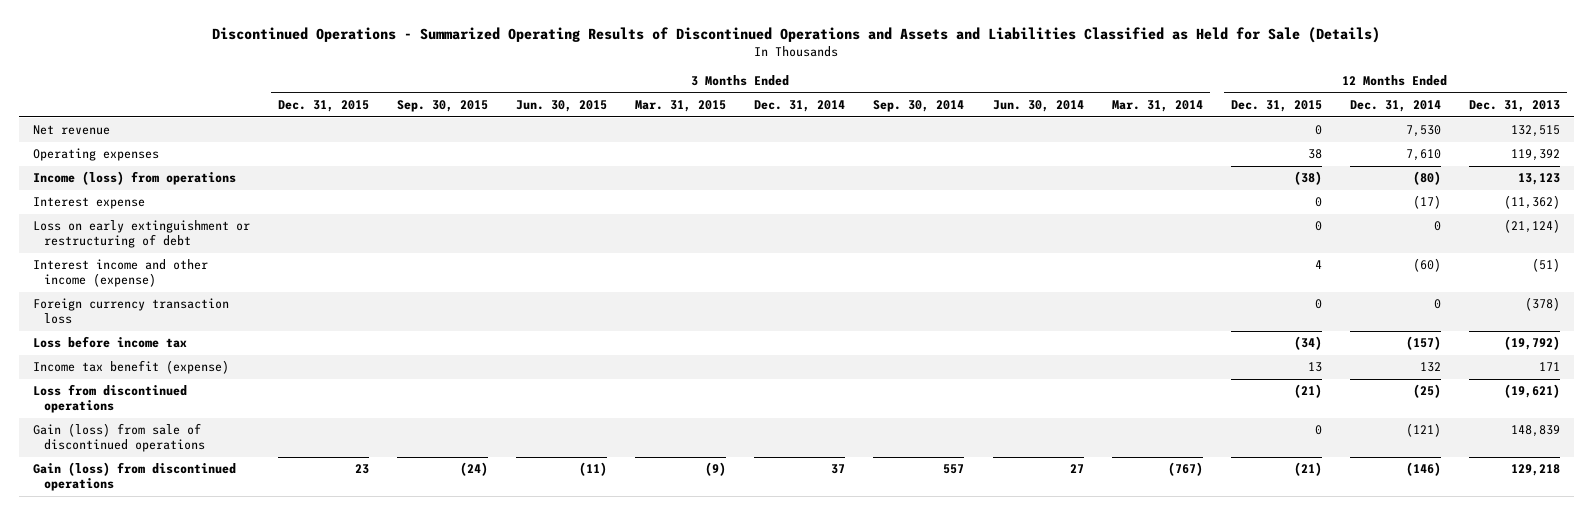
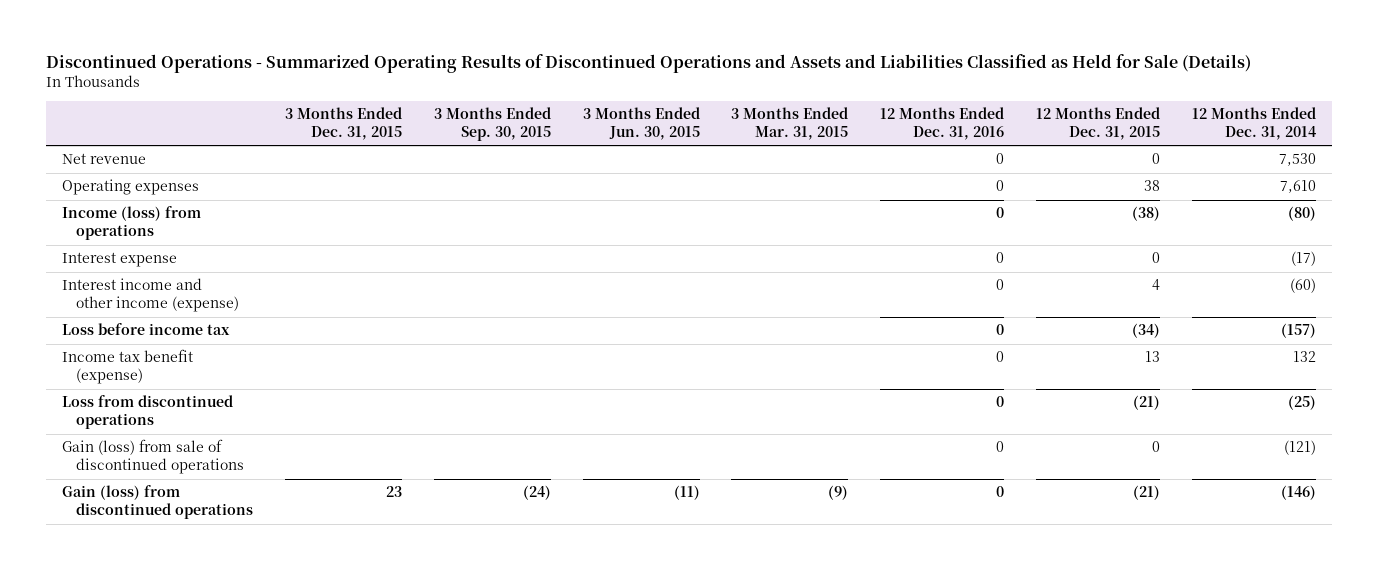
[754,100,846,113] Dec. 31, 2014 -> none
[873,100,965,113] Sep. 30, 2014 -> none
[992,100,1084,113] Jun. 30, 2014 -> none
[1111,100,1203,113] Mar. 31, 2014 -> none
[1468,100,1560,113] Dec. 31, 2013 -> none
none -> [880,107,1005,141] 12 Months Ended Dec. 31, 2016
[33,220,251,249] Loss on early extinguishment or restructuring of debt -> none
[33,298,230,325] Foreign currency transaction loss -> none

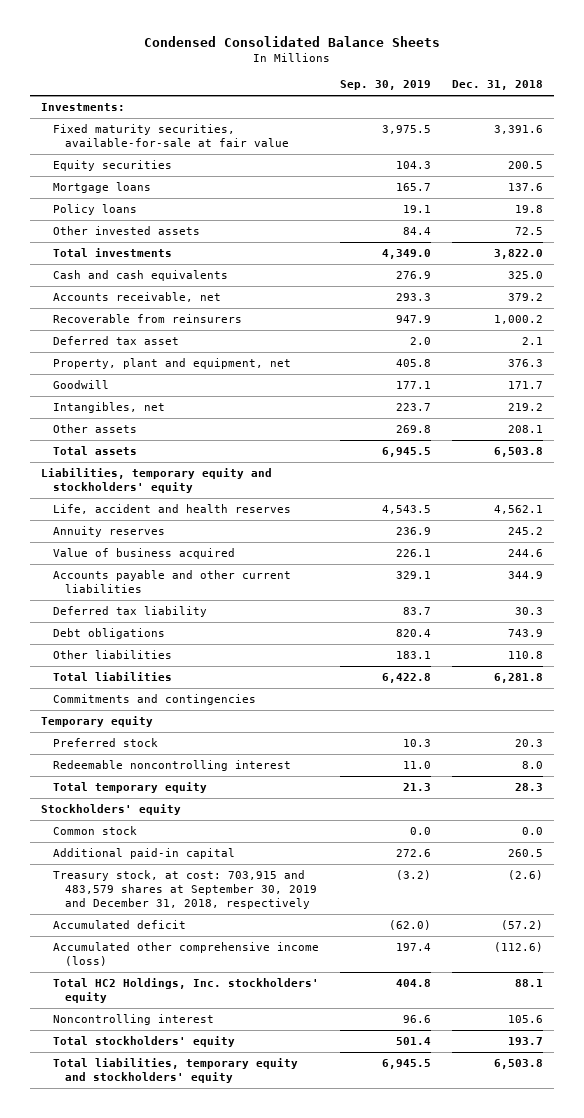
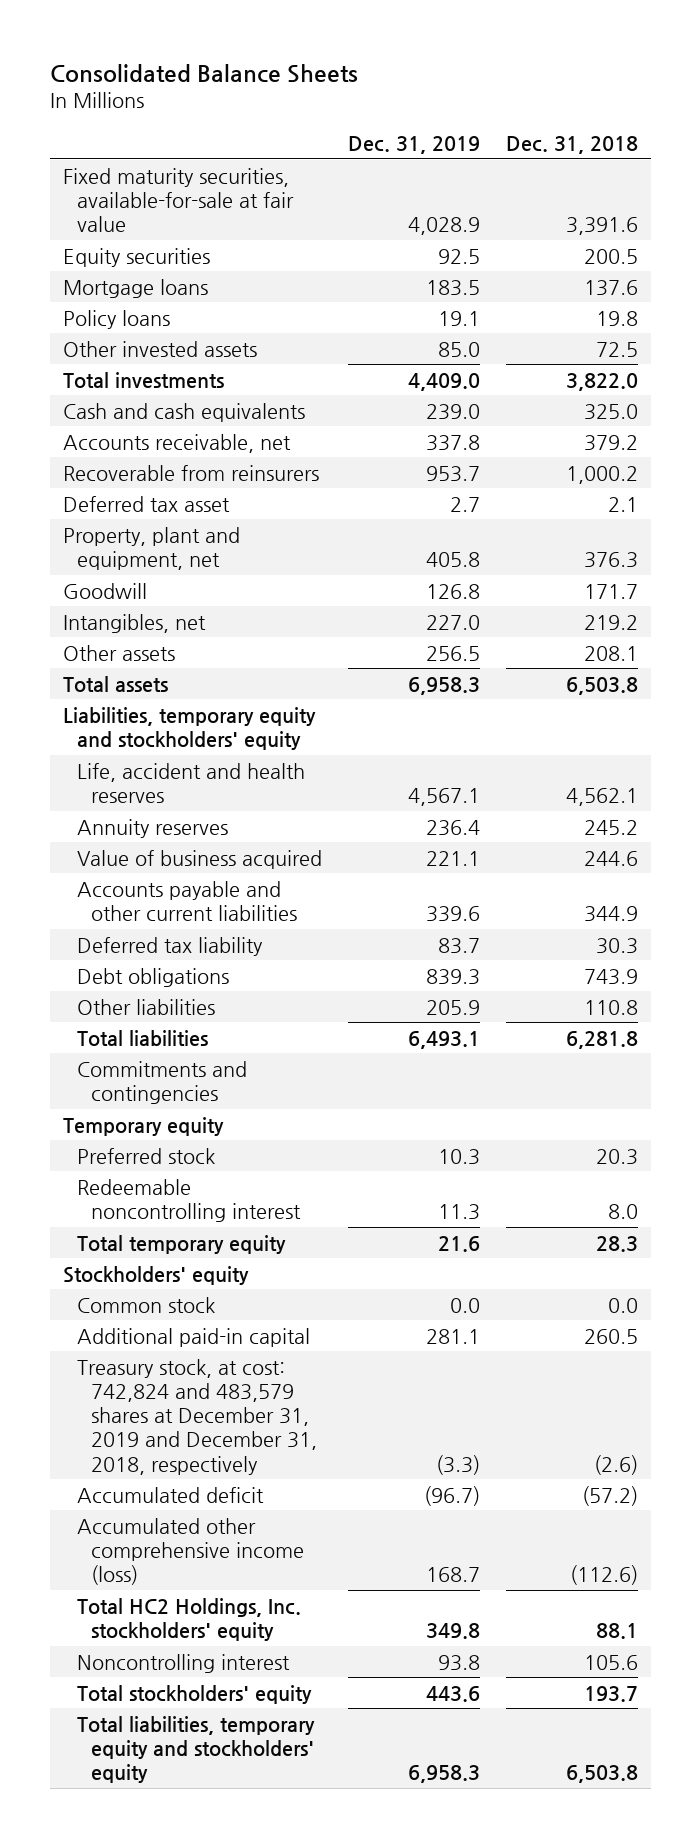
[144,36,441,48] Condensed Consolidated Balance Sheets -> [49,63,358,83] Consolidated Balance Sheets
[340,80,432,91] Sep. 30, 2019 -> none
none -> [347,135,480,154] Dec. 31, 2019
[40,102,125,111] Investments: -> none
[53,869,318,910] Treasury stock, at cost: 703,915 and 483,579 shares at September 30, 2019 and December 31, 2018, respectively -> [76,1358,318,1475] Treasury stock, at cost: 742,824 and 483,579 shares at December 31, 2019 and December 31, 2018, respectively

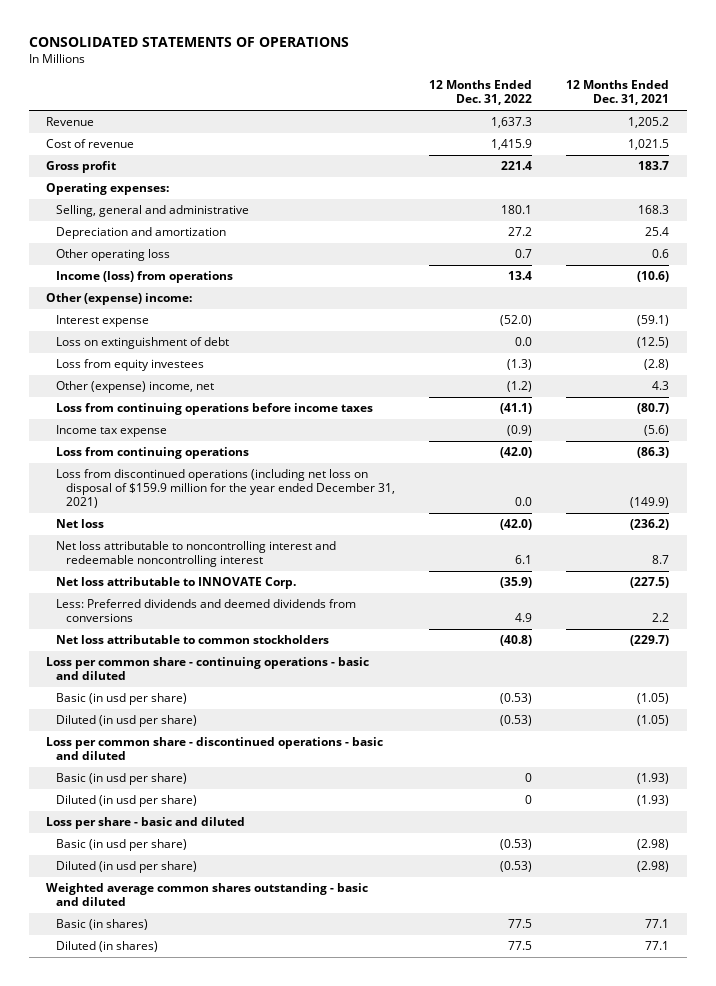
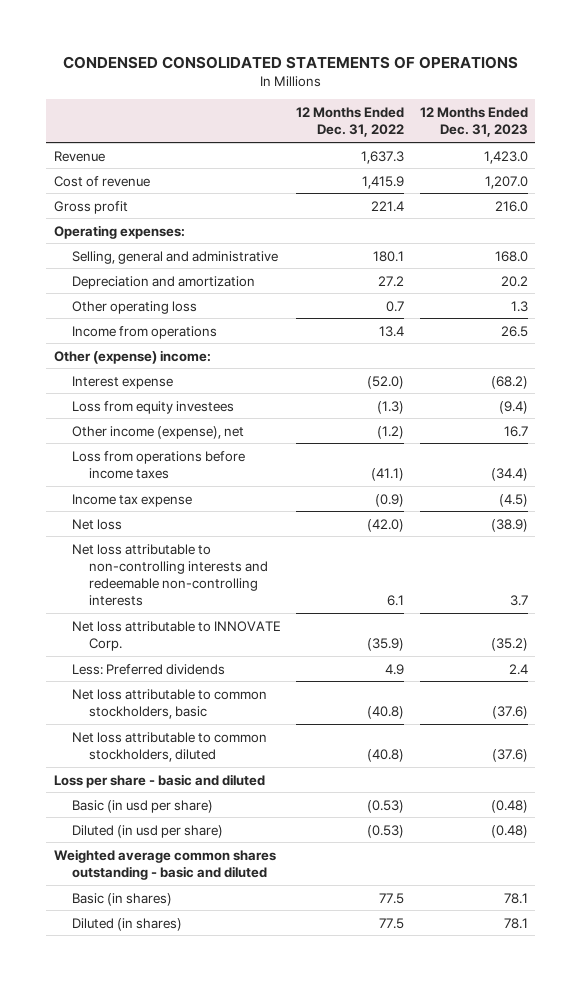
[29,37,350,48] CONSOLIDATED STATEMENTS OF OPERATIONS -> [62,55,518,69] CONDENSED CONSOLIDATED STATEMENTS OF OPERATIONS
[566,80,670,106] 12 Months Ended Dec. 31, 2021 -> none
none -> [419,106,528,138] 12 Months Ended Dec. 31, 2023
[56,271,234,284] Income (loss) from operations -> [71,325,217,339] Income from operations
[56,337,230,350] Loss on extinguishment of debt -> none
[56,381,215,394] Other (expense) income, net -> [71,425,244,439] Other income (expense), net
[56,403,374,416] Loss from continuing operations before income taxes -> [71,450,245,479] Loss from operations before income taxes
[56,447,250,460] Loss from continuing operations -> none
[56,469,396,508] Loss from discontinued operations (including net loss on disposal of $159.9 million for the year ended December 31, 2021) -> none
[56,541,337,567] Net loss attributable to noncontrolling interest and redeemable noncontrolling interest -> [71,543,269,607] Net loss attributable to non-controlling interests and redeemable non-controlling interests
[56,599,357,622] Less: Preferred dividends and deemed dividends from conversions -> none
[46,657,370,680] Loss per common share - continuing operations - basic and diluted -> none
[56,693,188,706] Basic (in usd per share) -> none
[56,715,198,728] Diluted (in usd per share) -> none
[46,737,384,760] Loss per common share - discontinued operations - basic and diluted -> none
[56,773,188,786] Basic (in usd per share) -> none
[56,795,198,808] Diluted (in usd per share) -> none
none -> [71,663,225,675] Less: Preferred dividends
[56,635,330,645] Net loss attributable to common stockholders -> [71,688,267,719] Net loss attributable to common stockholders, basic
none -> [71,731,267,762] Net loss attributable to common stockholders, diluted

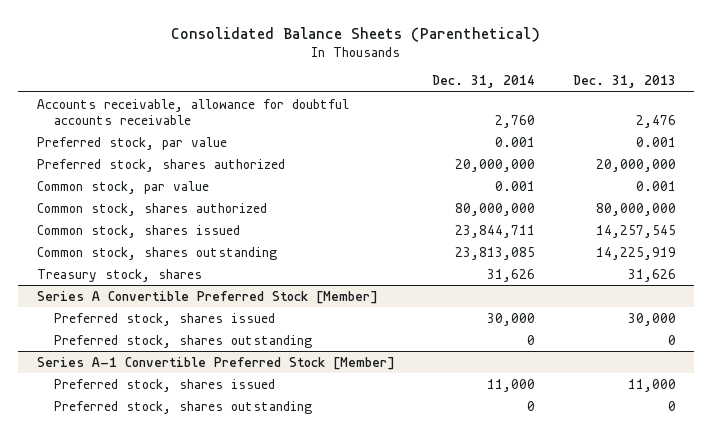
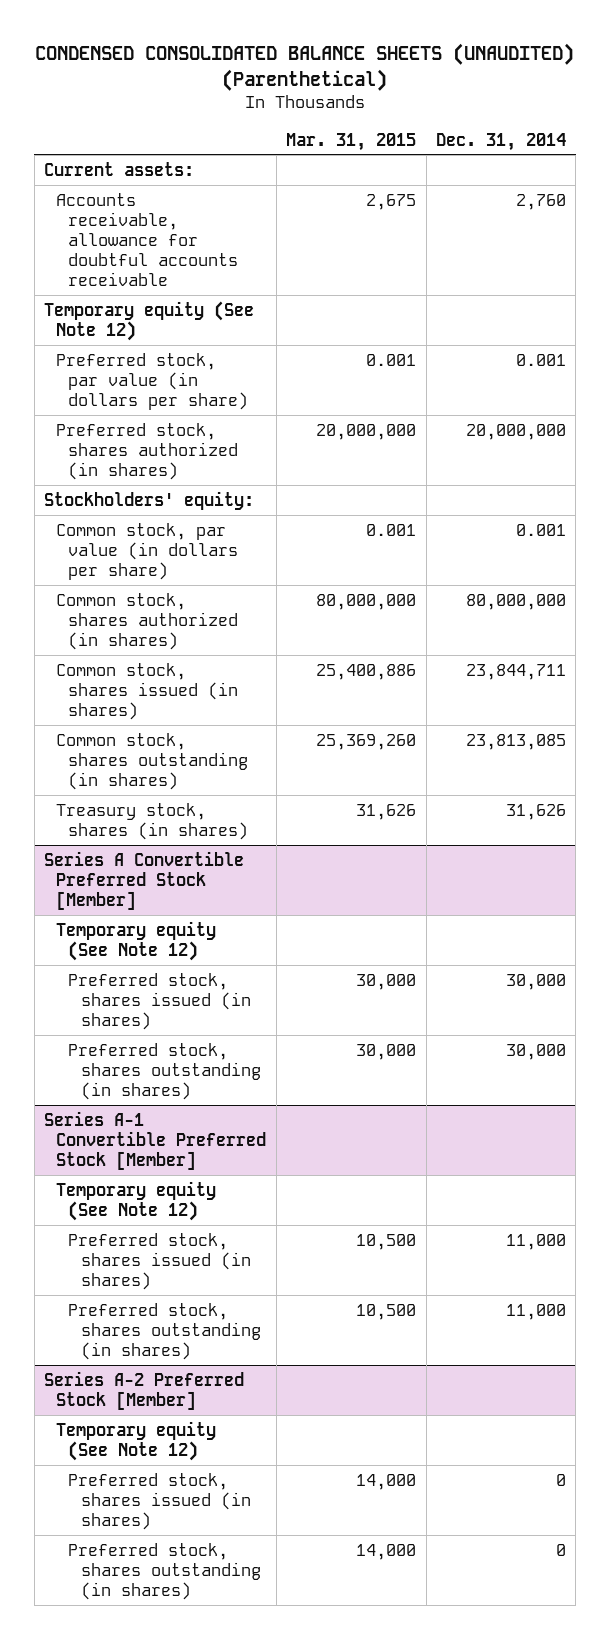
[171,26,541,42] Consolidated Balance Sheets (Parenthetical) -> [35,43,575,91] CONDENSED CONSOLIDATED BALANCE SHEETS (UNAUDITED) (Parenthetical)
[572,75,676,89] Dec. 31, 2013 -> none
none -> [286,132,417,151] Mar. 31, 2015
none -> [44,161,195,176] Current assets:
none -> [44,300,255,341] Temporary equity (See Note 12)
[36,136,227,150] Preferred stock, par value -> [56,352,249,410] Preferred stock, par value (in dollars per share)
[36,158,285,172] Preferred stock, shares authorized -> [56,422,239,480] Preferred stock, shares authorized (in shares)
none -> [44,490,255,510] Stockholders' equity:
[36,180,209,194] Common stock, par value -> [56,522,239,580] Common stock, par value (in dollars per share)
[36,202,267,216] Common stock, shares authorized -> [56,592,239,650] Common stock, shares authorized (in shares)
[36,224,240,238] Common stock, shares issued -> [56,662,239,720] Common stock, shares issued (in shares)
[36,246,277,260] Common stock, shares outstanding -> [56,732,249,790] Common stock, shares outstanding (in shares)
[36,268,202,282] Treasury stock, shares -> [56,802,249,840] Treasury stock, shares (in shares)
none -> [56,920,217,961] Temporary equity (See Note 12)
[54,312,276,326] Preferred stock, shares issued -> [68,972,251,1030] Preferred stock, shares issued (in shares)
[54,334,313,348] Preferred stock, shares outstanding -> [68,1042,261,1100] Preferred stock, shares outstanding (in shares)
[527,334,536,345] 0 -> [505,1043,566,1060] 30,000
none -> [56,1180,217,1221] Temporary equity (See Note 12)
[54,378,276,392] Preferred stock, shares issued -> [68,1232,251,1290] Preferred stock, shares issued (in shares)
[54,400,313,414] Preferred stock, shares outstanding -> [68,1302,261,1360] Preferred stock, shares outstanding (in shares)
[527,400,536,411] 0 -> [505,1303,566,1320] 11,000
none -> [44,1370,245,1410] Series A-2 Preferred Stock [Member]
none -> [56,1420,217,1461] Temporary equity (See Note 12)
none -> [68,1472,251,1530] Preferred stock, shares issued (in shares)
none -> [68,1542,261,1600] Preferred stock, shares outstanding (in shares)

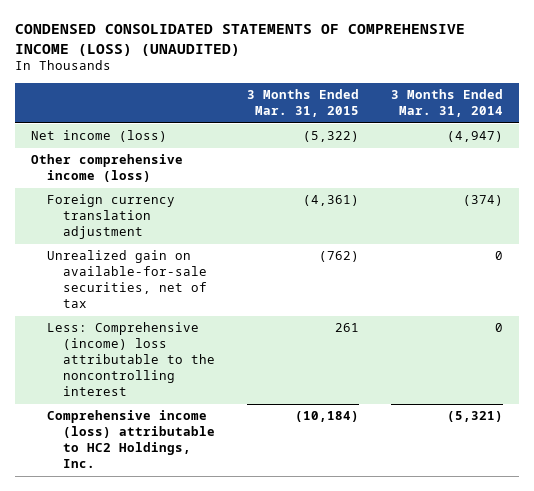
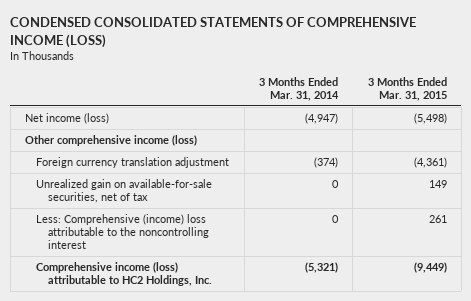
[15,24,466,56] CONDENSED CONSOLIDATED STATEMENTS OF COMPREHENSIVE INCOME (LOSS) (UNAUDITED) -> [10,17,417,48] CONDENSED CONSOLIDATED STATEMENTS OF COMPREHENSIVE INCOME (LOSS)
[302,131,359,143] (5,322) -> [413,112,447,124] (5,498)
[318,251,359,263] (762) -> [428,179,447,188] 149
[294,411,359,423] (10,184) -> [413,261,447,273] (9,449)

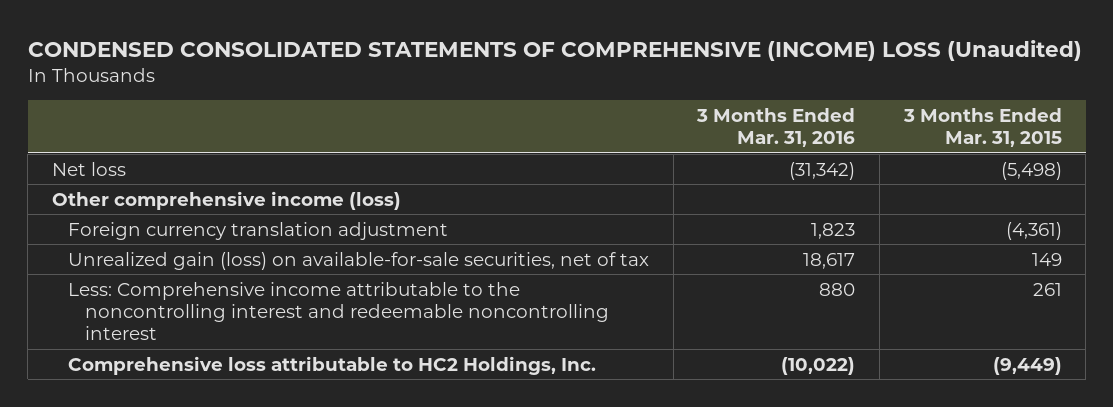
[10,17,417,48] CONDENSED CONSOLIDATED STATEMENTS OF COMPREHENSIVE INCOME (LOSS) -> [27,39,1082,61] CONDENSED CONSOLIDATED STATEMENTS OF COMPREHENSIVE (INCOME) LOSS (Unaudited)
[258,76,339,102] 3 Months Ended Mar. 31, 2014 -> none
none -> [696,107,856,148] 3 Months Ended Mar. 31, 2016
[24,112,109,124] Net income (loss) -> [51,161,126,176] Net loss
[36,178,213,204] Unrealized gain on available-for-sale securities, net of tax -> [68,251,650,270] Unrealized gain (loss) on available-for-sale securities, net of tax
[36,213,209,250] Less: Comprehensive (income) loss attributable to the noncontrolling interest -> [68,281,609,341] Less: Comprehensive income attributable to the noncontrolling interest and redeemable noncontrolling interest
[36,261,212,287] Comprehensive income (loss) attributable to HC2 Holdings, Inc. -> [68,355,597,375] Comprehensive loss attributable to HC2 Holdings, Inc.

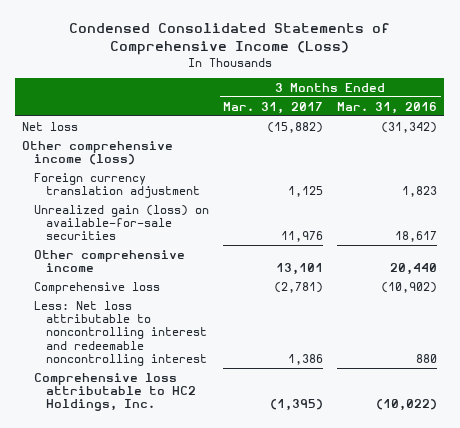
[27,39,1082,61] CONDENSED CONSOLIDATED STATEMENTS OF COMPREHENSIVE (INCOME) LOSS (Unaudited) -> [68,23,390,56] Condensed Consolidated Statements of Comprehensive Income (Loss)
[902,107,1062,148] 3 Months Ended Mar. 31, 2015 -> none
none -> [223,101,324,114] Mar. 31, 2017
[68,251,650,270] Unrealized gain (loss) on available-for-sale securities, net of tax -> [34,204,210,241] Unrealized gain (loss) on available-for-sale securities
none -> [34,249,186,273] Other comprehensive income
none -> [34,281,161,294] Comprehensive loss
[68,281,609,341] Less: Comprehensive income attributable to the noncontrolling interest and redeemable noncontrolling interest -> [34,300,207,367] Less: Net loss attributable to noncontrolling interest and redeemable noncontrolling interest

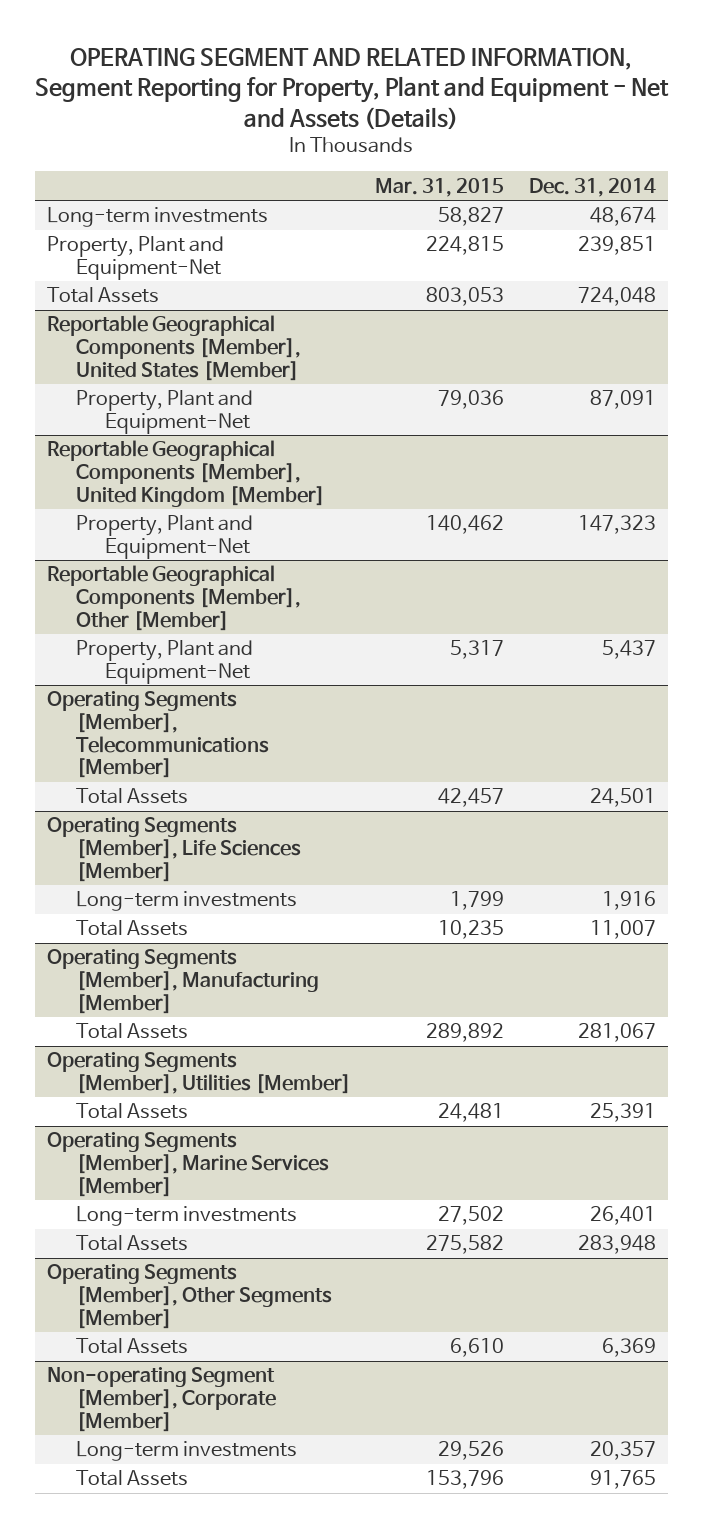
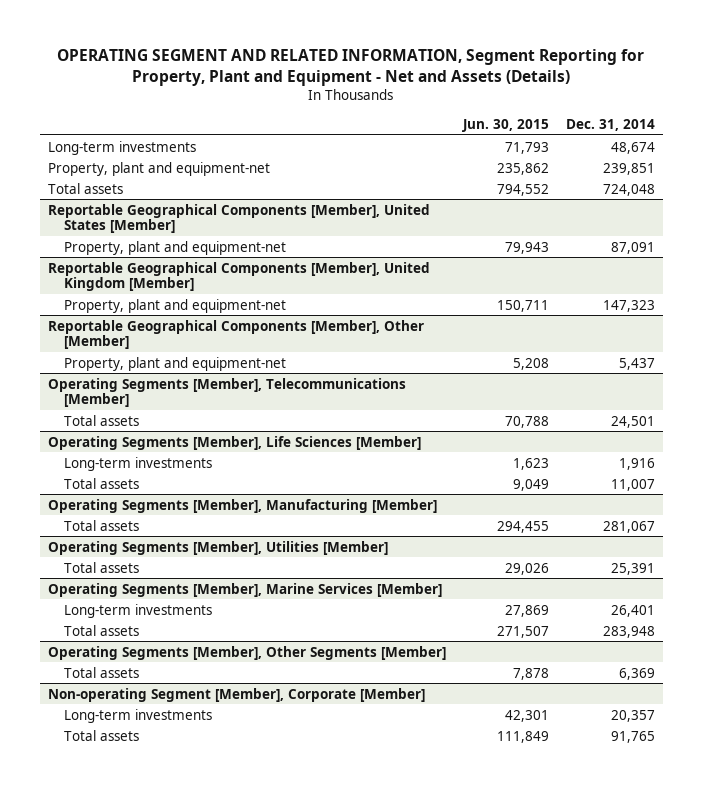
[375,177,505,197] Mar. 31, 2015 -> none
none -> [461,118,549,132] Jun. 30, 2015
[47,236,225,281] Property, Plant and Equipment-Net -> [48,161,271,176] Property, plant and equipment-net
[47,287,160,304] Total Assets -> [48,182,124,194] Total assets
[76,390,254,435] Property, Plant and Equipment-Net -> [63,240,286,255] Property, plant and equipment-net
[76,515,254,560] Property, Plant and Equipment-Net -> [63,298,286,313] Property, plant and equipment-net
[76,640,254,685] Property, Plant and Equipment-Net -> [63,356,286,371] Property, plant and equipment-net
[76,788,189,805] Total Assets -> [63,414,139,426] Total assets
[76,920,189,937] Total Assets -> [63,477,139,489] Total assets
[76,1023,189,1040] Total Assets -> [63,519,139,531] Total assets
[76,1103,189,1120] Total Assets -> [63,561,139,573] Total assets
[76,1235,189,1252] Total Assets -> [63,624,139,636] Total assets
[76,1338,189,1355] Total Assets -> [63,666,139,678] Total assets
[76,1470,189,1487] Total Assets -> [63,729,139,741] Total assets

